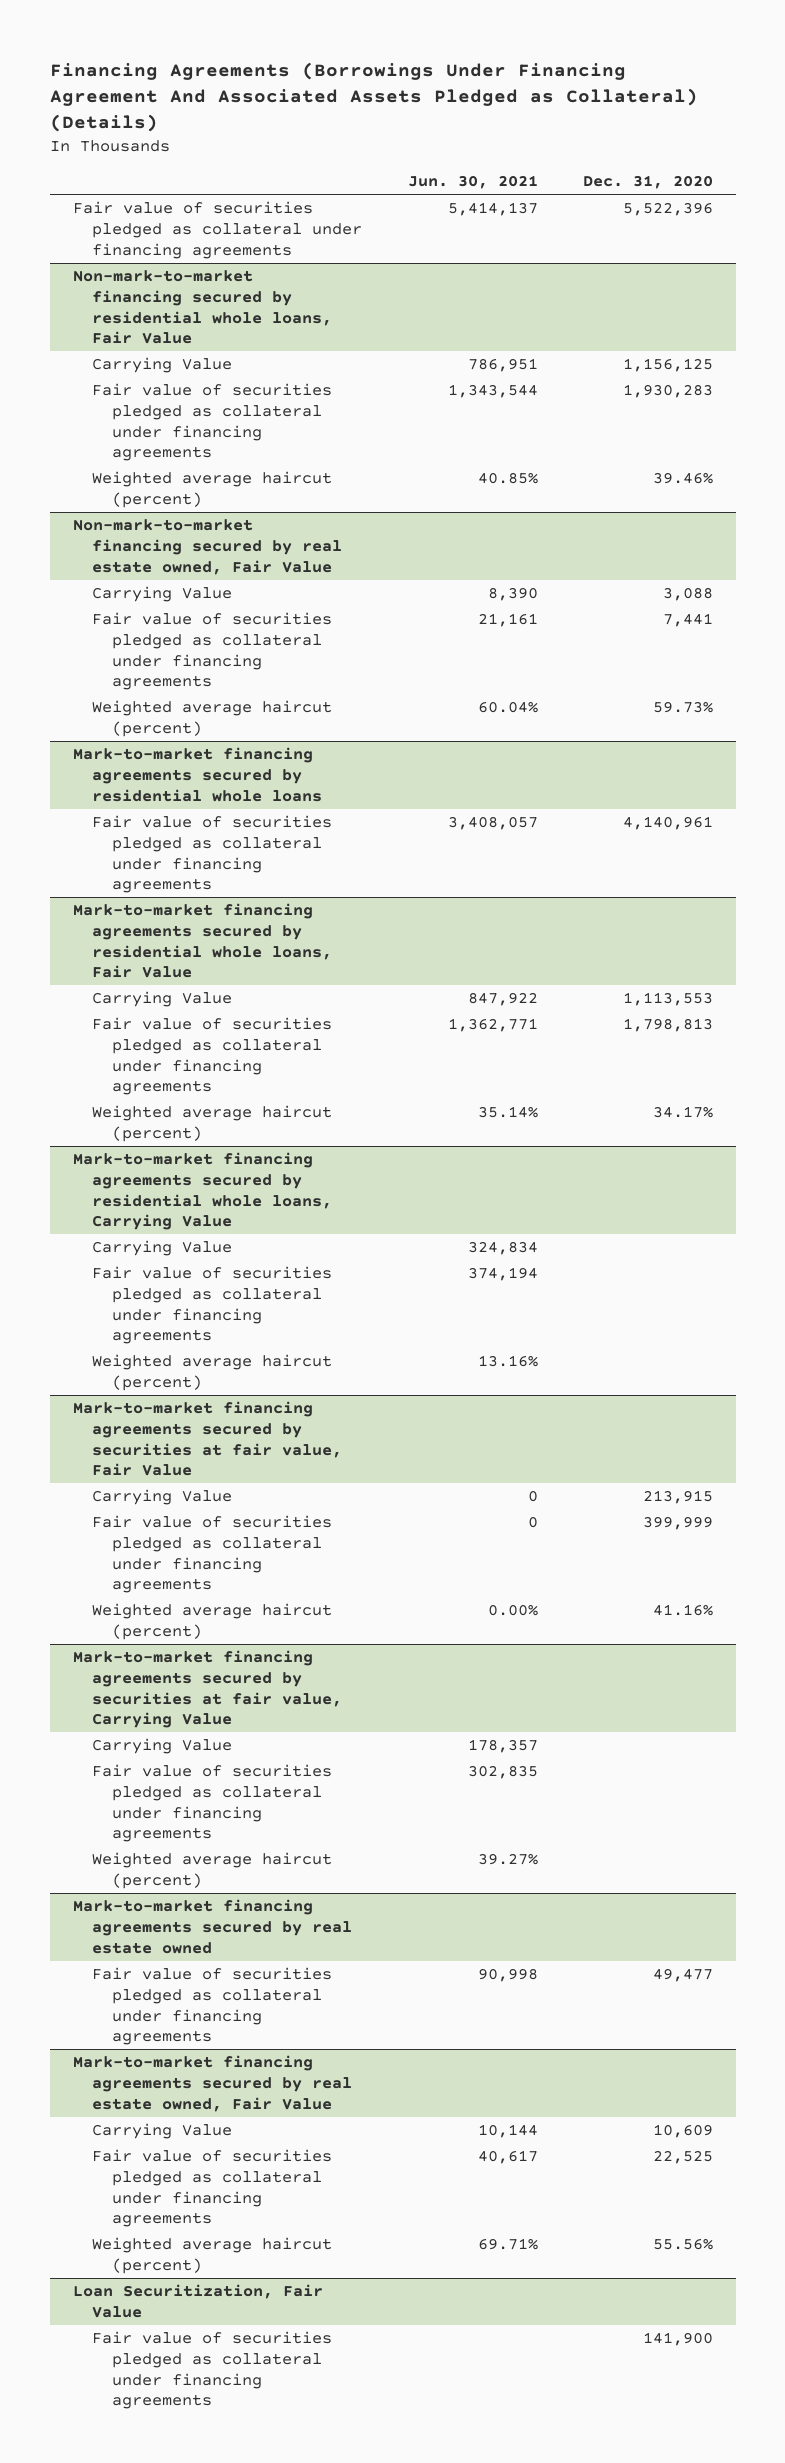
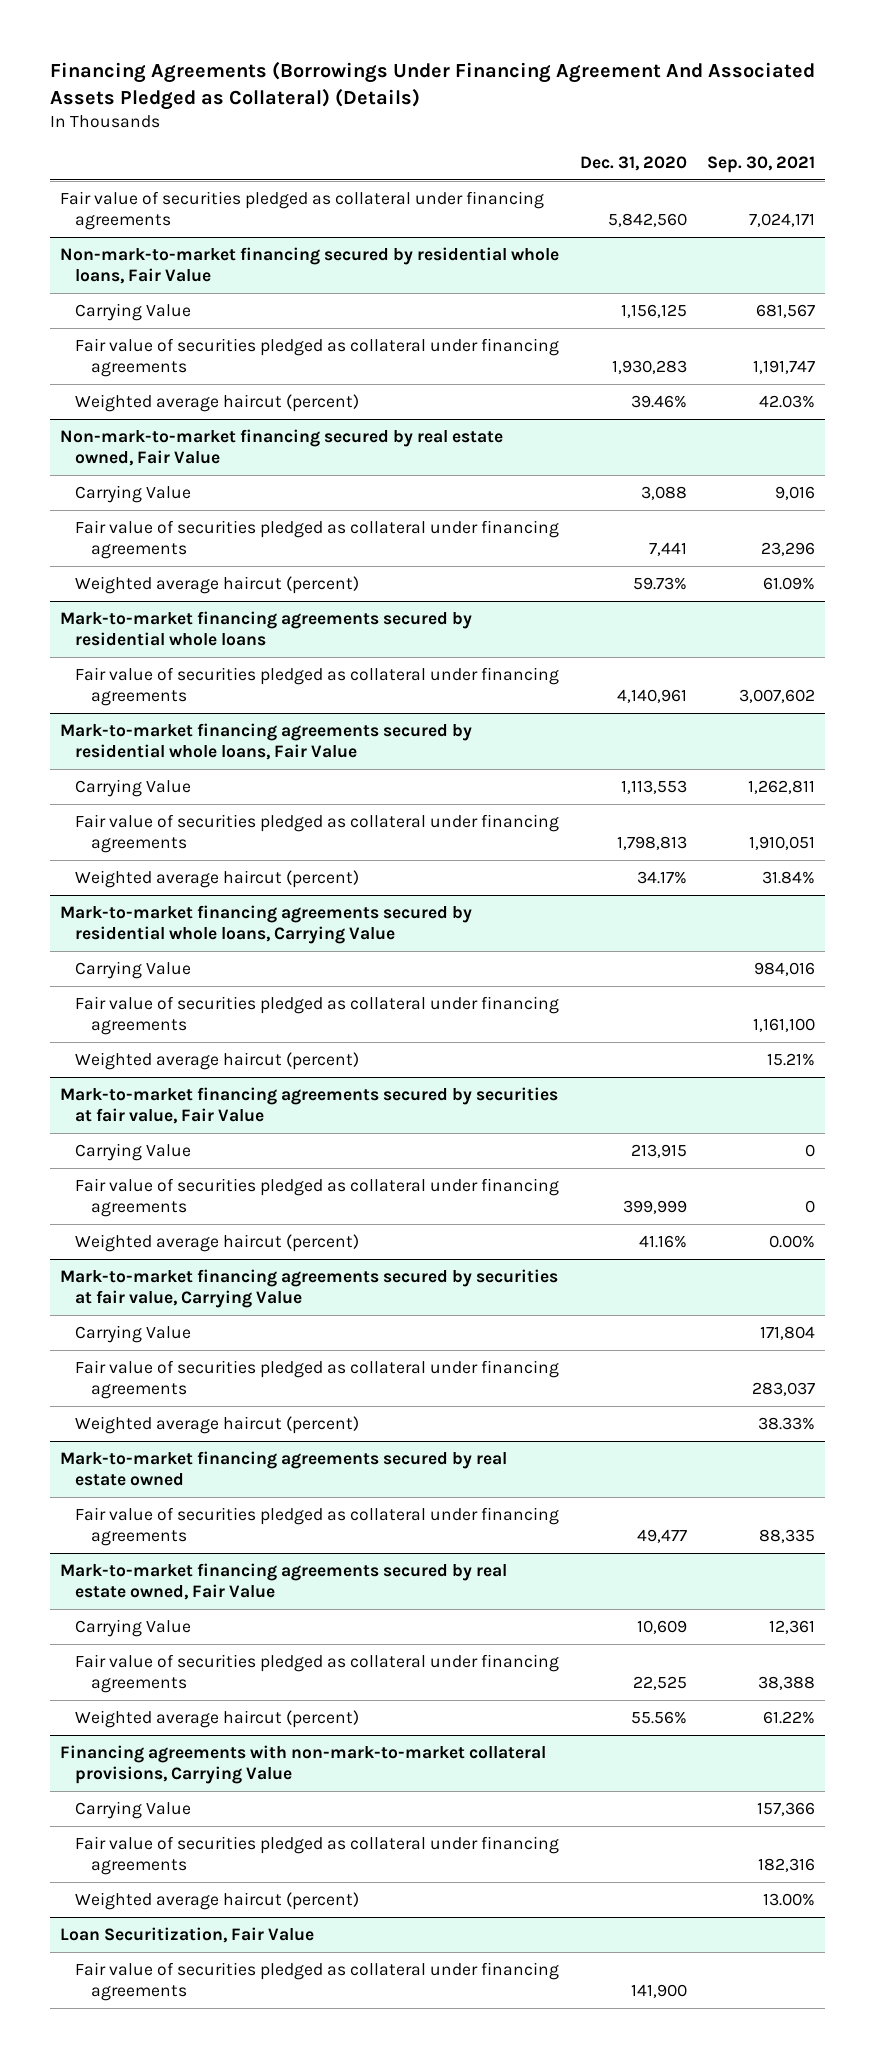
[407,174,538,189] Jun. 30, 2021 -> none
none -> [707,155,816,173] Sep. 30, 2021
[622,202,713,217] 5,522,396 -> [607,213,687,228] 5,842,560
none -> [60,1744,547,1785] Financing agreements with non-mark-to-market collateral provisions, Carrying Value
none -> [75,1800,192,1819] Carrying Value
none -> [75,1835,560,1876] Fair value of securities pledged as collateral under financing agreements
none -> [75,1891,360,1910] Weighted average haircut (percent)

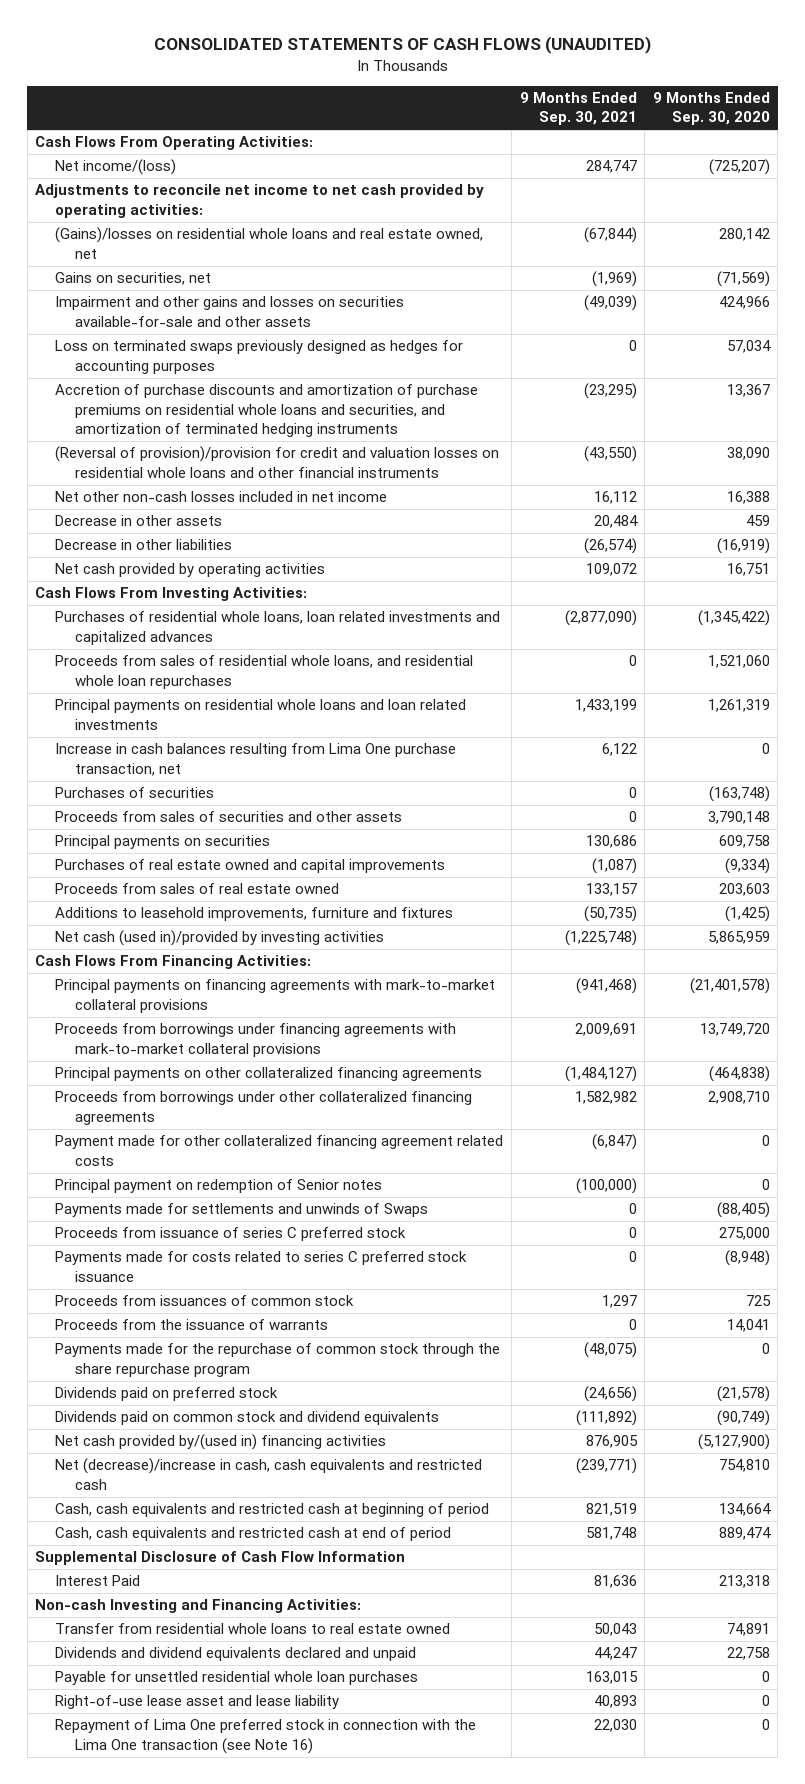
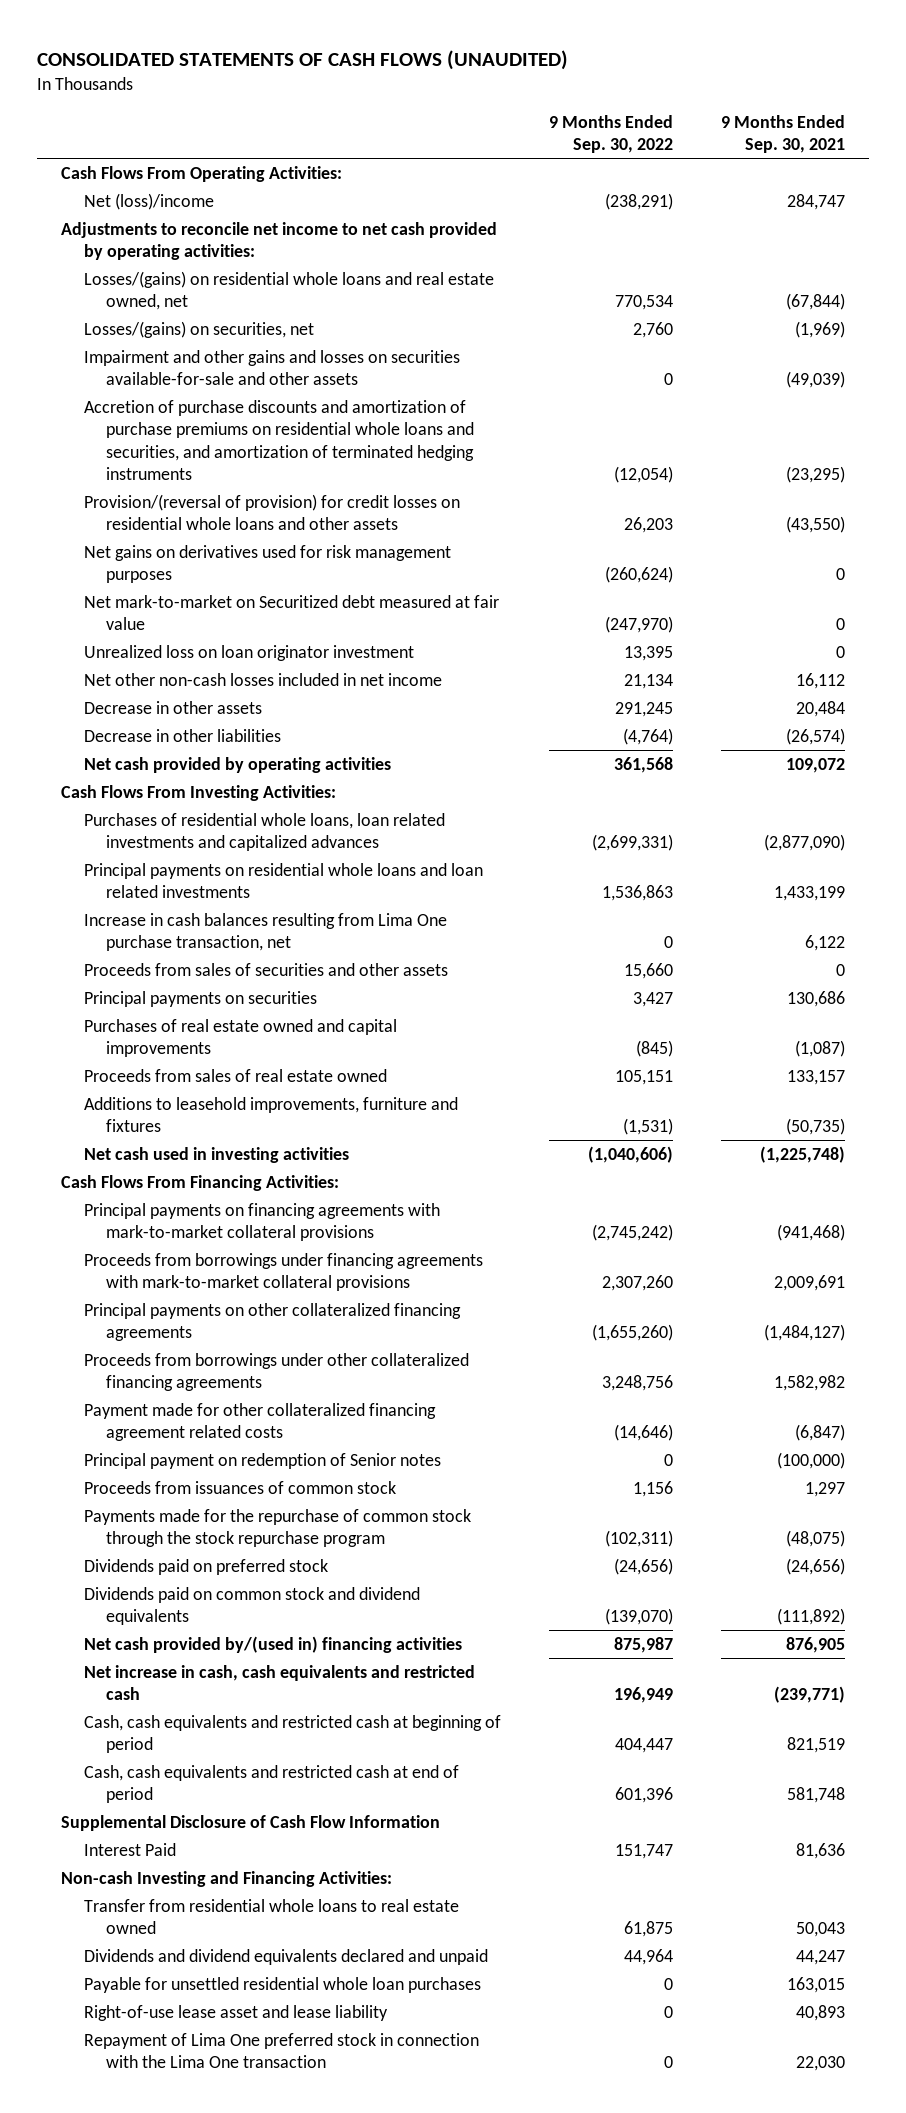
[652,91,770,126] 9 Months Ended Sep. 30, 2020 -> none
none -> [548,115,673,154] 9 Months Ended Sep. 30, 2022
[55,159,177,176] Net income/(loss) -> [83,192,214,210] Net (loss)/income
[55,227,484,259] (Gains)/losses on residential whole loans and real estate owned, net -> [83,270,494,311] Losses/(gains) on residential whole loans and real estate owned, net
[55,272,212,286] Gains on securities, net -> [83,320,314,338] Losses/(gains) on securities, net
[55,340,464,374] Loss on terminated swaps previously designed as hedges for accounting purposes -> none
[55,446,500,478] (Reversal of provision)/provision for credit and valuation losses on residential whole loans and other financial instruments -> [83,493,460,531] Provision/(reversal of provision) for credit losses on residential whole loans and other assets
none -> [83,544,451,584] Net gains on derivatives used for risk management purposes
none -> [83,594,499,631] Net mark-to-market on Securitized debt measured at fair value
none -> [83,644,414,661] Unrealized loss on loan originator investment
[55,655,474,689] Proceeds from sales of residential whole loans, and residential whole loan repurchases -> none
[55,787,215,799] Purchases of securities -> none
[55,930,385,947] Net cash (used in)/provided by investing activities -> [83,1146,349,1163] Net cash used in investing activities
[55,1203,429,1218] Payments made for settlements and unwinds of Swaps -> none
[55,1227,407,1242] Proceeds from issuance of series C preferred stock -> none
[55,1251,468,1282] Payments made for costs related to series C preferred stock issuance -> none
[55,1319,329,1331] Proceeds from the issuance of warrants -> none
[55,1343,501,1377] Payments made for the repurchase of common stock through the share repurchase program -> [83,1508,471,1548] Payments made for the repurchase of common stock through the stock repurchase program
[55,1458,483,1490] Net (decrease)/increase in cash, cash equivalents and restricted cash -> [83,1664,475,1701] Net increase in cash, cash equivalents and restricted cash
[55,1719,477,1754] Repayment of Lima One preferred stock in connection with the Lima One transaction (see Note 16) -> [83,2032,479,2069] Repayment of Lima One preferred stock in connection with the Lima One transaction

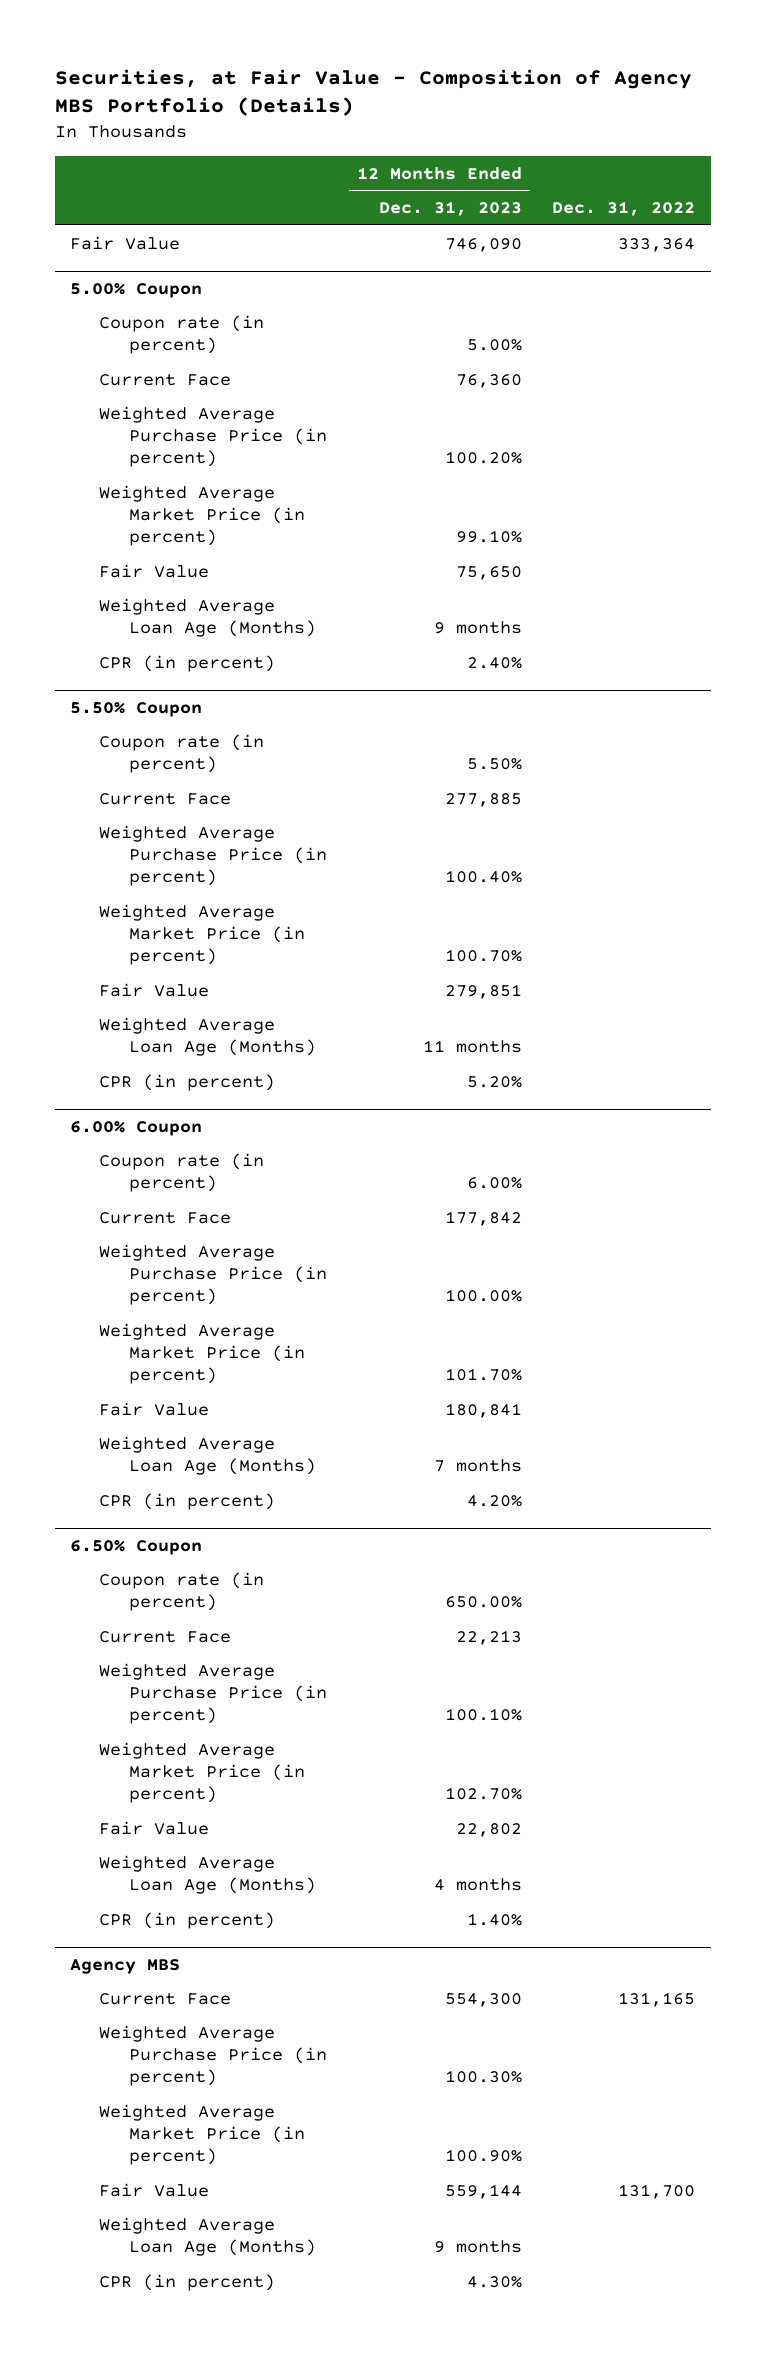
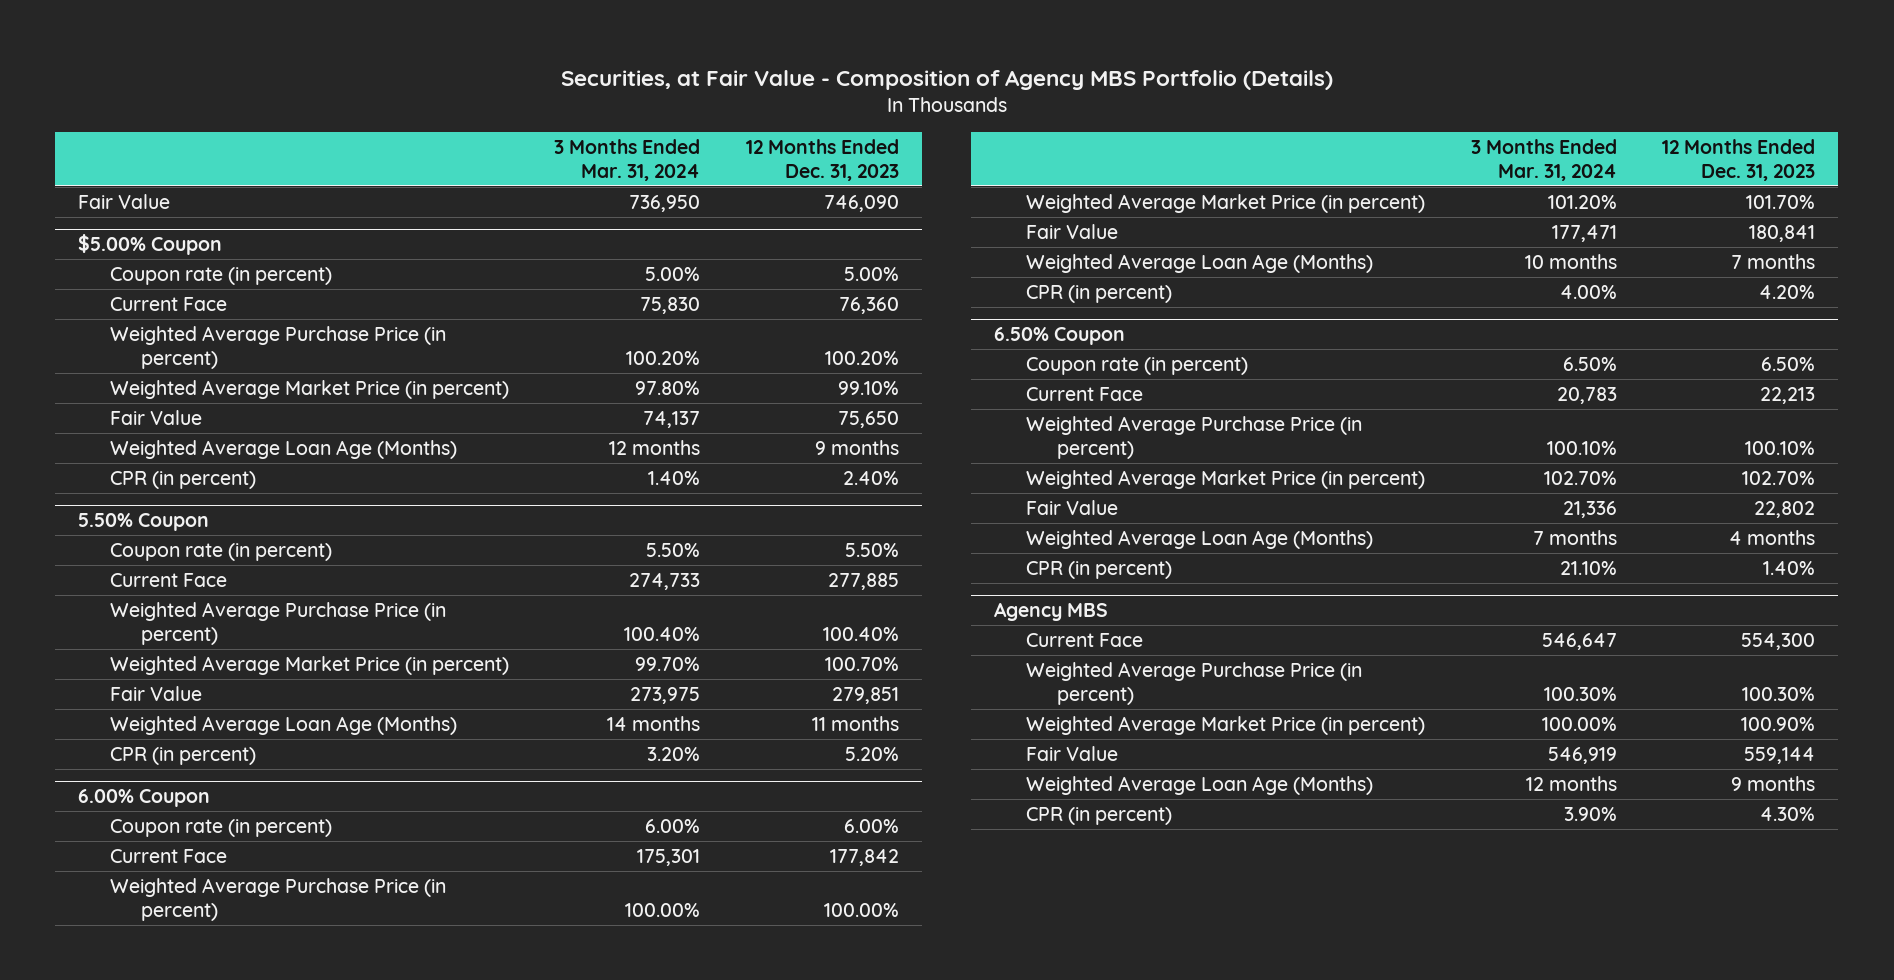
[552,200,696,216] Dec. 31, 2022 -> none
none -> [554,138,701,182] 3 Months Ended Mar. 31, 2024
[69,282,202,298] 5.00% Coupon -> [78,233,223,255] $5.00% Coupon
[445,1595,523,1608] 650.00% -> [1761,356,1816,371] 6.50%

